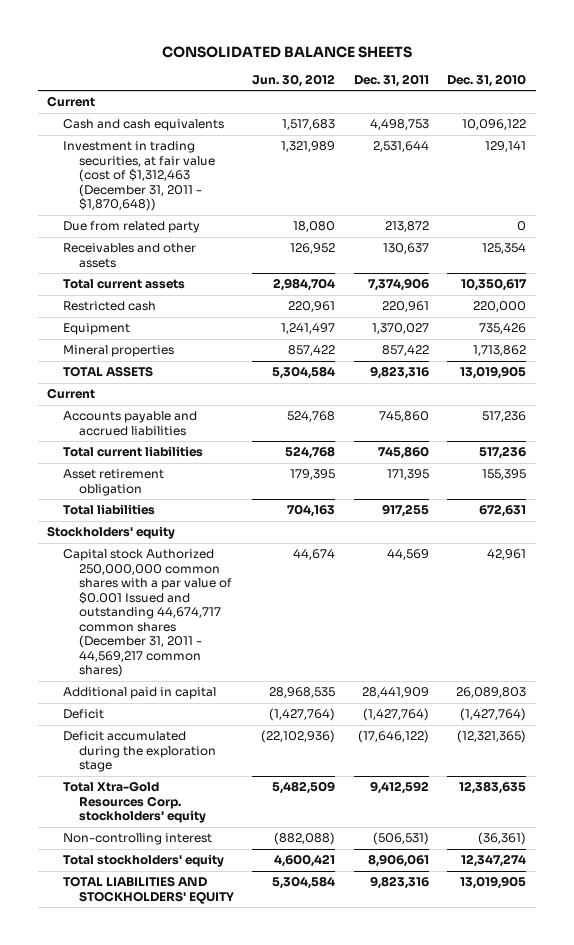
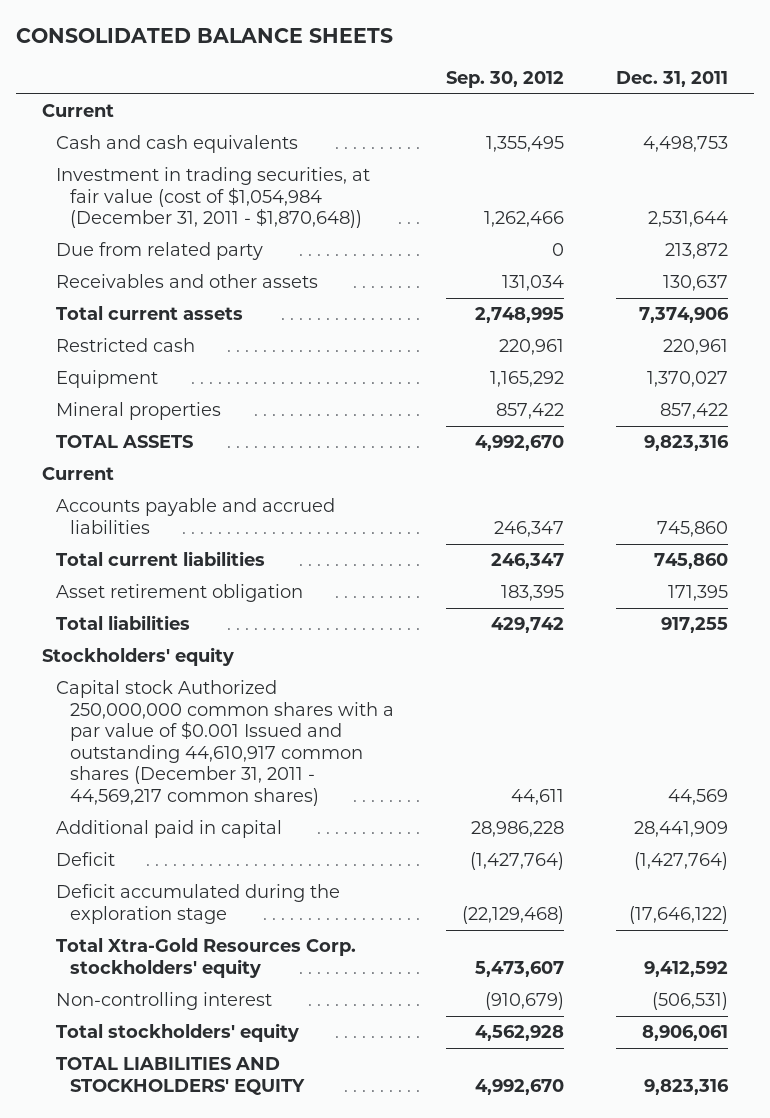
[252,74,336,88] Jun. 30, 2012 -> none
[447,74,527,88] Dec. 31, 2010 -> none
none -> [446,70,565,88] Sep. 30, 2012
[62,141,215,212] Investment in trading securities, at fair value (cost of $1,312,463 (December 31, 2011 - $1,870,648)) -> [55,167,370,229] Investment in trading securities, at fair value (cost of $1,054,984 (December 31, 2011 - $1,870,648))
[62,549,232,678] Capital stock Authorized 250,000,000 common shares with a par value of $0.001 Issued and outstanding 44,674,717 common shares (December 31, 2011 - 44,569,217 common shares) -> [55,680,395,806] Capital stock Authorized 250,000,000 common shares with a par value of $0.001 Issued and outstanding 44,610,917 common shares (December 31, 2011 - 44,569,217 common shares)

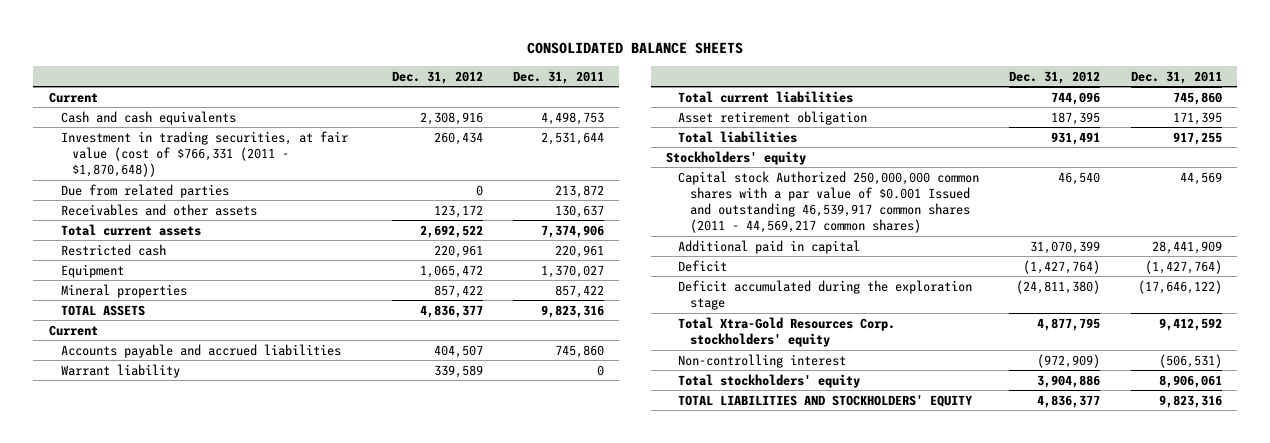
[446,70,565,88] Sep. 30, 2012 -> none
none -> [391,70,483,84] Dec. 31, 2012
[55,167,370,229] Investment in trading securities, at fair value (cost of $1,054,984 (December 31, 2011 - $1,870,648)) -> [60,130,348,178] Investment in trading securities, at fair value (cost of $766,331 (2011 - $1,870,648))
[55,242,263,261] Due from related party -> [60,183,229,198] Due from related parties
none -> [60,363,180,378] Warrant liability
[55,680,395,806] Capital stock Authorized 250,000,000 common shares with a par value of $0.001 Issued and outstanding 44,610,917 common shares (December 31, 2011 - 44,569,217 common shares) -> [678,170,980,234] Capital stock Authorized 250,000,000 common shares with a par value of $0.001 Issued and outstanding 46,539,917 common shares (2011 - 44,569,217 common shares)

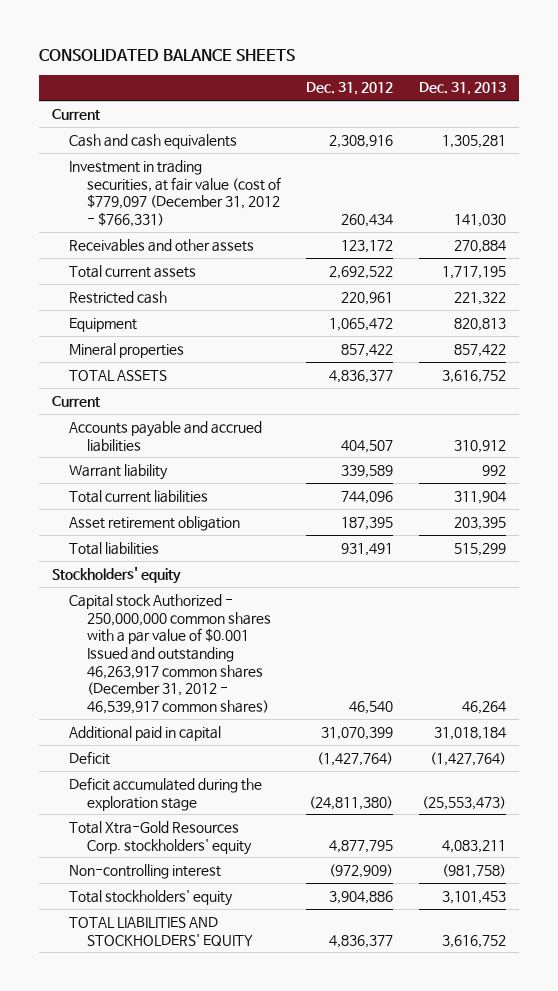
[513,70,605,84] Dec. 31, 2011 -> none
none -> [418,82,506,96] Dec. 31, 2013
[60,183,229,198] Due from related parties -> none
[60,130,348,178] Investment in trading securities, at fair value (cost of $766,331 (2011 - $1,870,648)) -> [69,159,281,227] Investment in trading securities, at fair value (cost of $779,097 (December 31, 2012 - $766,331)
[678,170,980,234] Capital stock Authorized 250,000,000 common shares with a par value of $0.001 Issued and outstanding 46,539,917 common shares (2011 - 44,569,217 common shares) -> [69,593,271,714] Capital stock Authorized - 250,000,000 common shares with a par value of $0.001 Issued and outstanding 46,263,917 common shares (December 31, 2012 - 46,539,917 common shares)

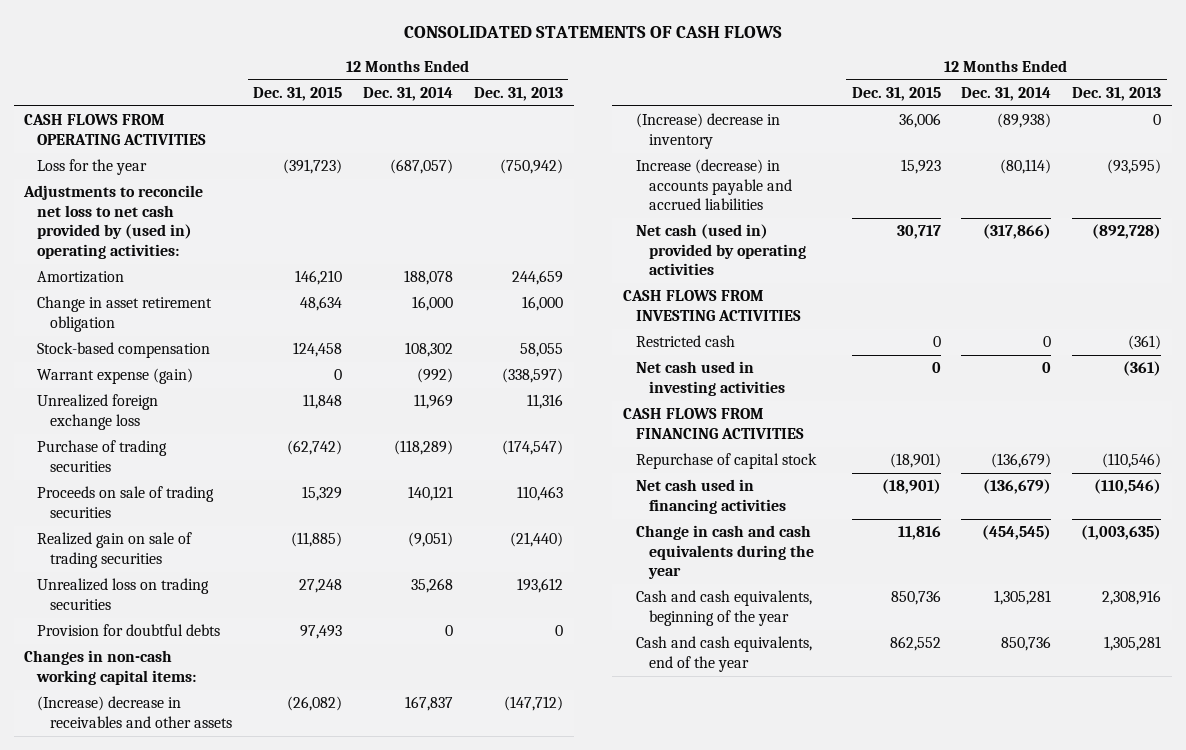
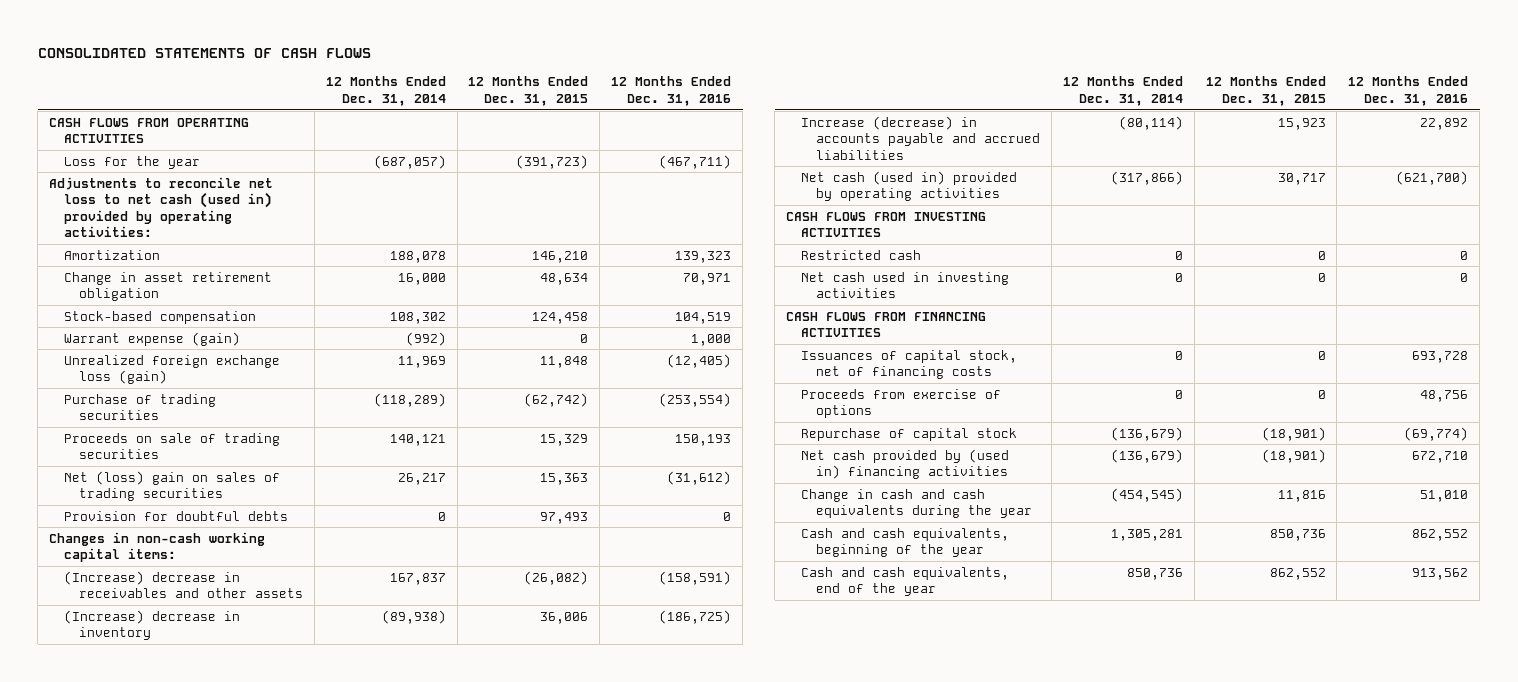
[474,86,564,101] Dec. 31, 2013 -> none
none -> [611,76,732,107] 12 Months Ended Dec. 31, 2016
[23,185,204,259] Adjustments to reconcile net loss to net cash provided by (used in) operating activities: -> [49,176,274,238] Adjustments to reconcile net loss to net cash (used in) provided by operating activities:
[37,394,159,430] Unrealized foreign exchange loss -> [64,354,281,385] Unrealized foreign exchange loss (gain)
[37,578,210,610] Unrealized loss on trading securities -> none
[37,532,193,568] Realized gain on sale of trading securities -> [64,470,281,502] Net (loss) gain on sales of trading securities
[291,532,343,548] (11,885) -> [540,472,589,485] 15,363
[408,532,454,548] (9,051) -> [397,472,446,485] 26,217
none -> [801,349,1018,380] Issuances of capital stock, net of financing costs
none -> [801,388,1002,419] Proceeds from exercise of options
[635,479,786,514] Net cash used in financing activities -> [801,448,1010,480] Net cash provided by (used in) financing activities

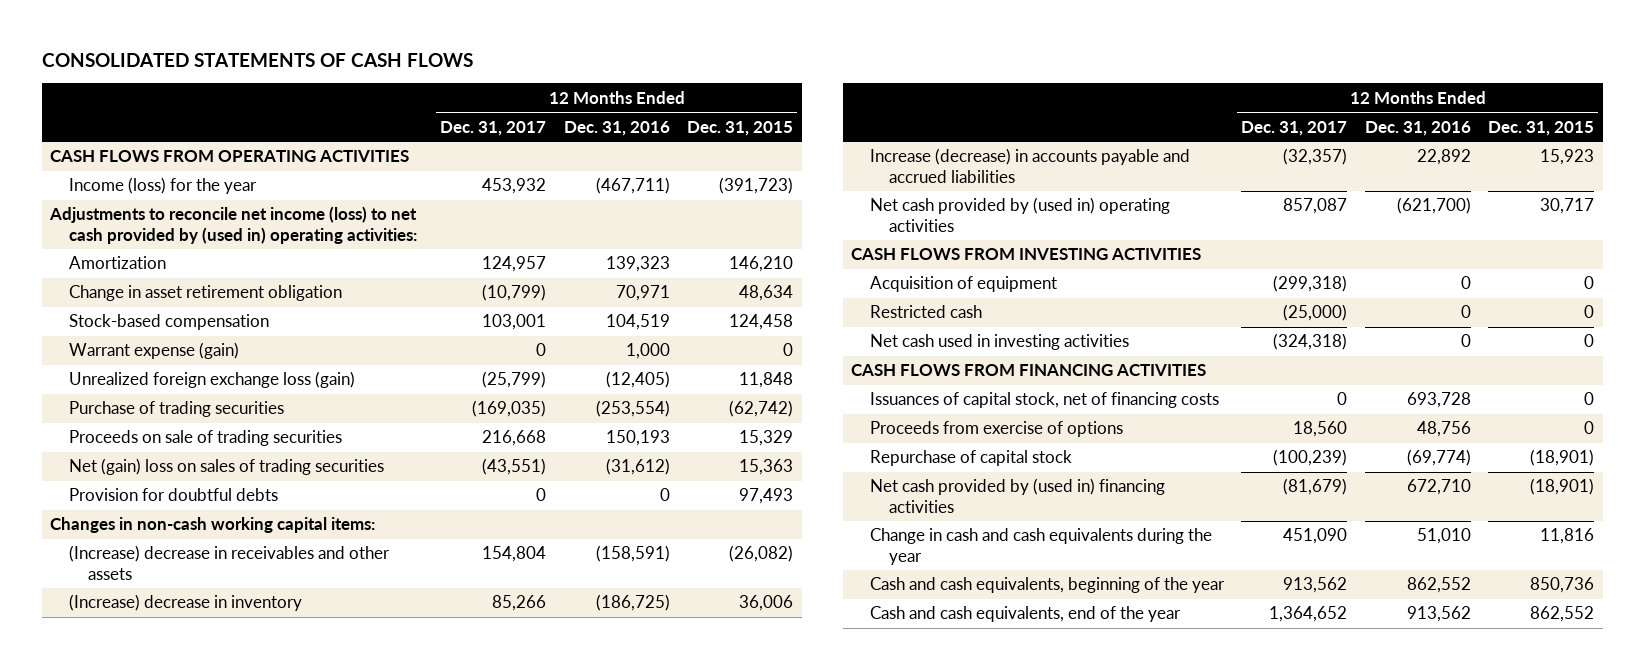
[325,76,446,107] 12 Months Ended Dec. 31, 2014 -> none
none -> [440,120,547,136] Dec. 31, 2017
[64,155,201,169] Loss for the year -> [68,177,257,195] Income (loss) for the year
[49,176,274,238] Adjustments to reconcile net loss to net cash (used in) provided by operating activities: -> [49,206,418,244] Adjustments to reconcile net income (loss) to net cash provided by (used in) operating activities:
[64,470,281,502] Net (loss) gain on sales of trading securities -> [68,458,384,476] Net (gain) loss on sales of trading securities
[801,170,1018,202] Net cash (used in) provided by operating activities -> [869,197,1170,232] Net cash provided by (used in) operating activities
none -> [869,276,1057,293] Acquisition of equipment

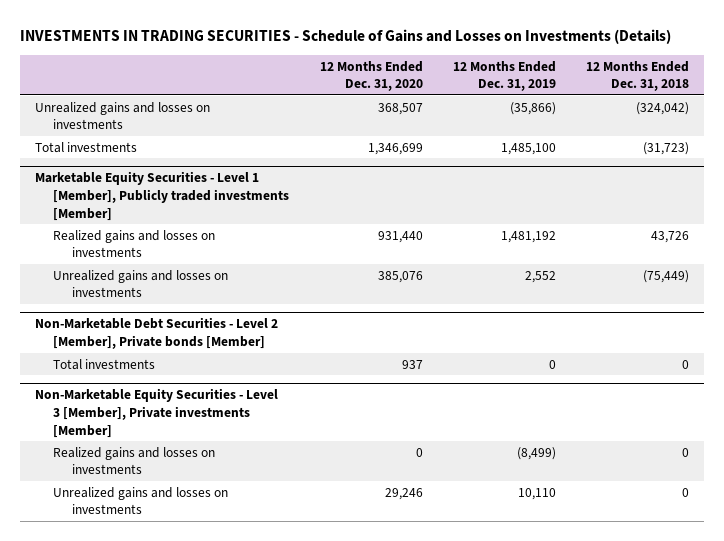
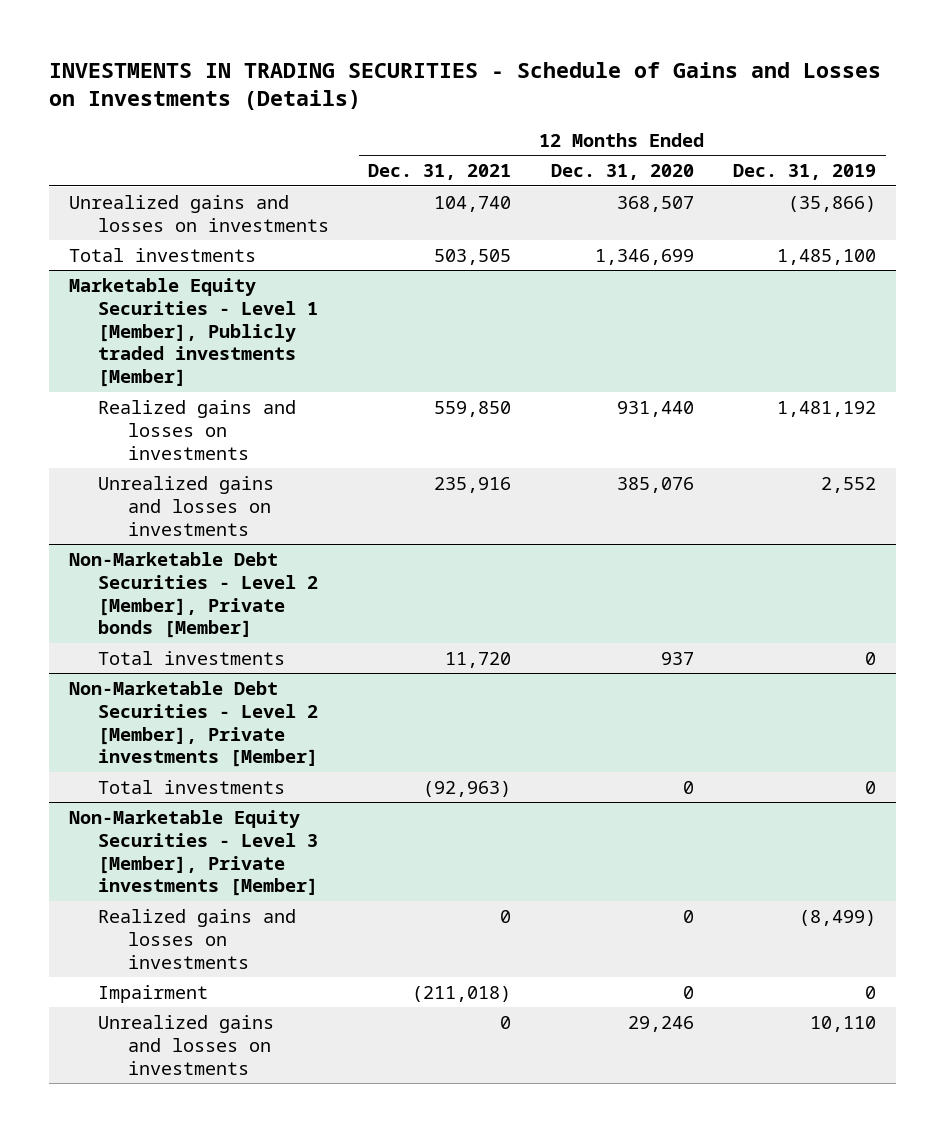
[585,60,689,92] 12 Months Ended Dec. 31, 2018 -> none
none -> [368,164,512,181] Dec. 31, 2021
none -> [68,680,319,768] Non-Marketable Debt Securities - Level 2 [Member], Private investments [Member]
none -> [98,779,286,794] Total investments
none -> [98,984,209,1003] Impairment

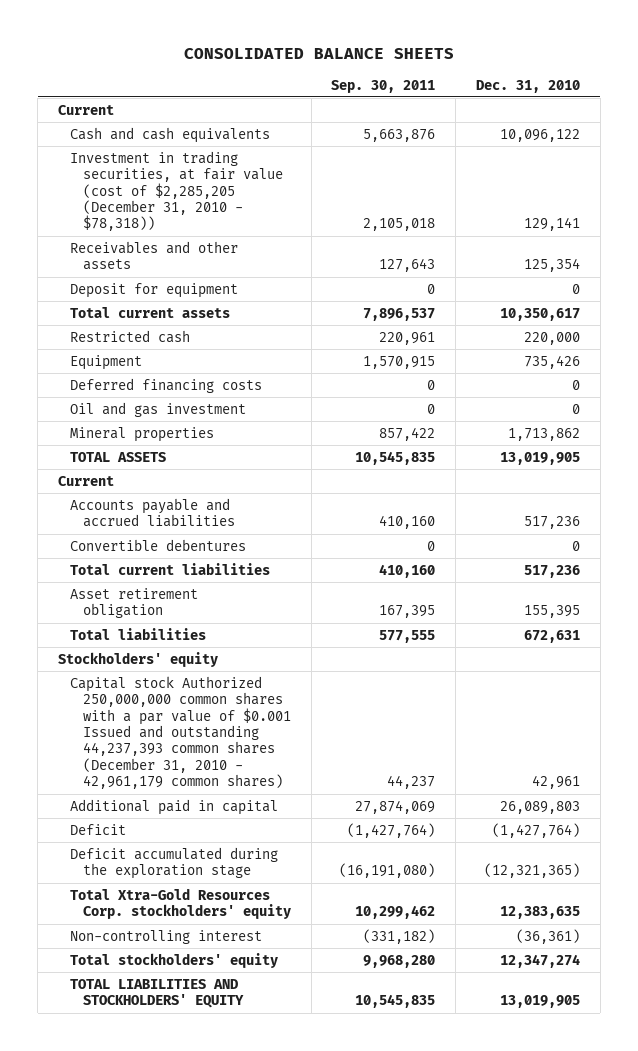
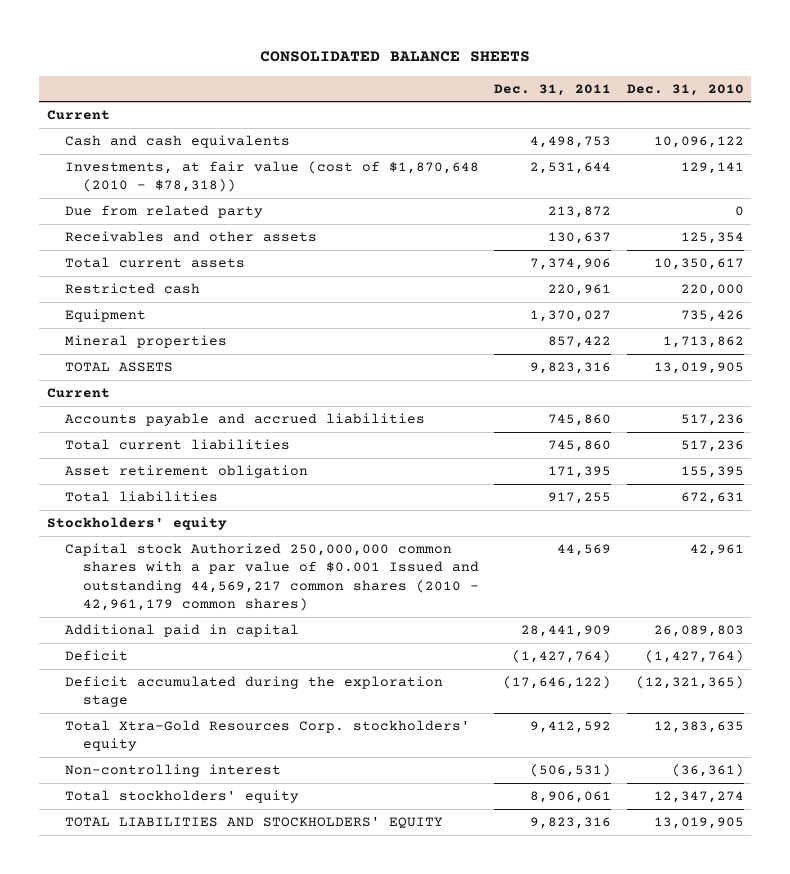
[331,79,436,93] Sep. 30, 2011 -> none
none -> [494,83,612,96] Dec. 31, 2011
[70,150,283,232] Investment in trading securities, at fair value (cost of $2,285,205 (December 31, 2010 - $78,318)) -> [64,161,479,193] Investments, at fair value (cost of $1,870,648 (2010 - $78,318))
none -> [64,205,263,219] Due from related party
[70,282,239,298] Deposit for equipment -> none
[70,377,263,393] Deferred financing costs -> none
[70,401,247,417] Oil and gas investment -> none
[70,538,247,551] Convertible debentures -> none
[70,675,291,790] Capital stock Authorized 250,000,000 common shares with a par value of $0.001 Issued and outstanding 44,237,393 common shares (December 31, 2010 - 42,961,179 common shares) -> [64,543,480,611] Capital stock Authorized 250,000,000 common shares with a par value of $0.001 Issued and outstanding 44,569,217 common shares (2010 - 42,961,179 common shares)

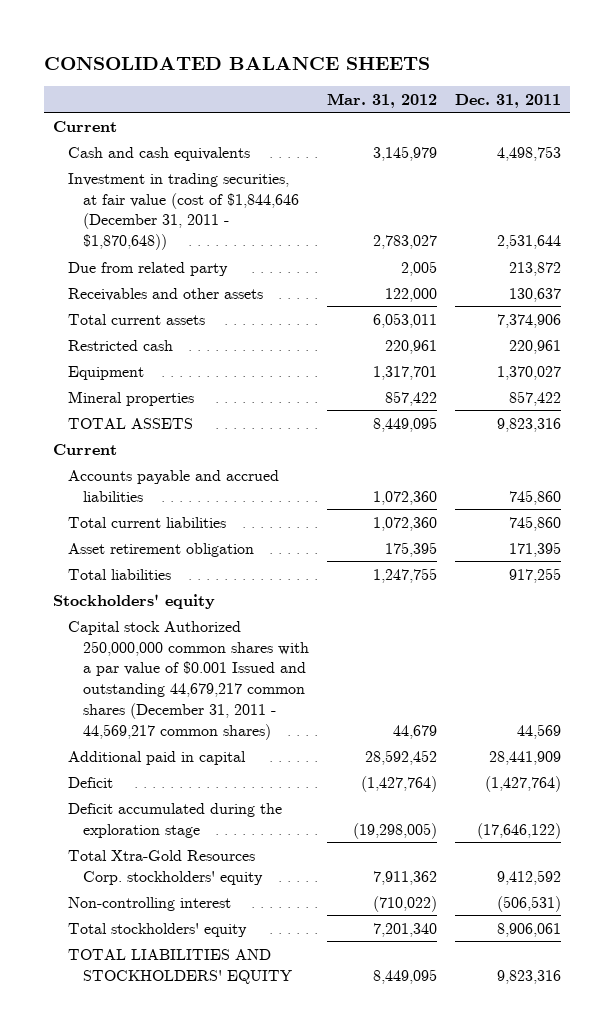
[626,83,744,96] Dec. 31, 2010 -> none
none -> [326,92,437,108] Mar. 31, 2012
[64,161,479,193] Investments, at fair value (cost of $1,870,648 (2010 - $78,318)) -> [68,172,299,251] Investment in trading securities, at fair value (cost of $1,844,646 (December 31, 2011 - $1,870,648))
[64,543,480,611] Capital stock Authorized 250,000,000 common shares with a par value of $0.001 Issued and outstanding 44,569,217 common shares (2010 - 42,961,179 common shares) -> [68,620,309,740] Capital stock Authorized 250,000,000 common shares with a par value of $0.001 Issued and outstanding 44,679,217 common shares (December 31, 2011 - 44,569,217 common shares)

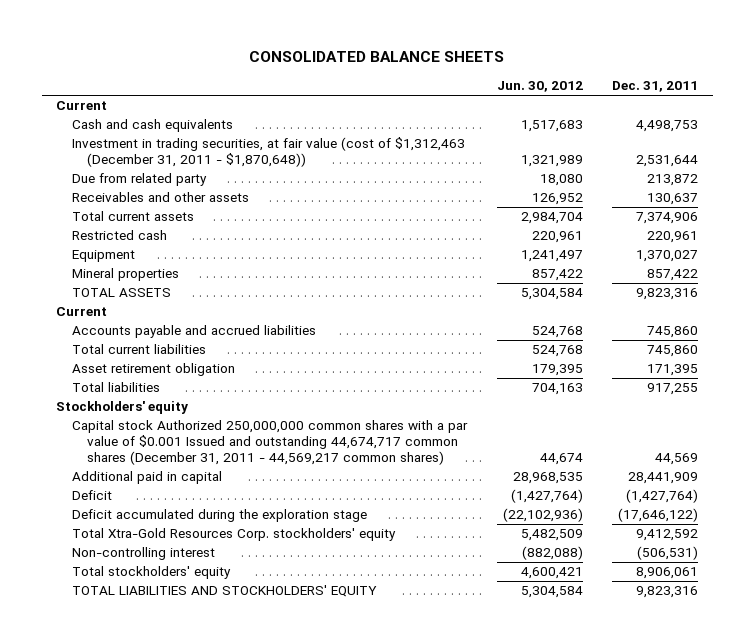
[326,92,437,108] Mar. 31, 2012 -> none
none -> [496,81,583,93] Jun. 30, 2012
[68,172,299,251] Investment in trading securities, at fair value (cost of $1,844,646 (December 31, 2011 - $1,870,648)) -> [71,137,465,168] Investment in trading securities, at fair value (cost of $1,312,463 (December 31, 2011 - $1,870,648))
[68,620,309,740] Capital stock Authorized 250,000,000 common shares with a par value of $0.001 Issued and outstanding 44,679,217 common shares (December 31, 2011 - 44,569,217 common shares) -> [71,420,468,465] Capital stock Authorized 250,000,000 common shares with a par value of $0.001 Issued and outstanding 44,674,717 common shares (December 31, 2011 - 44,569,217 common shares)

